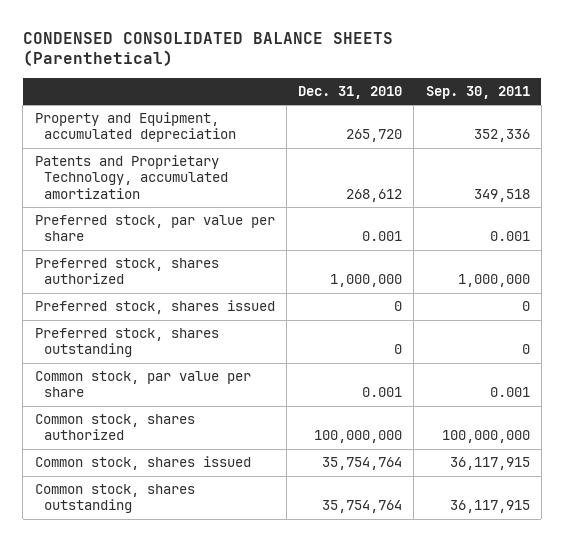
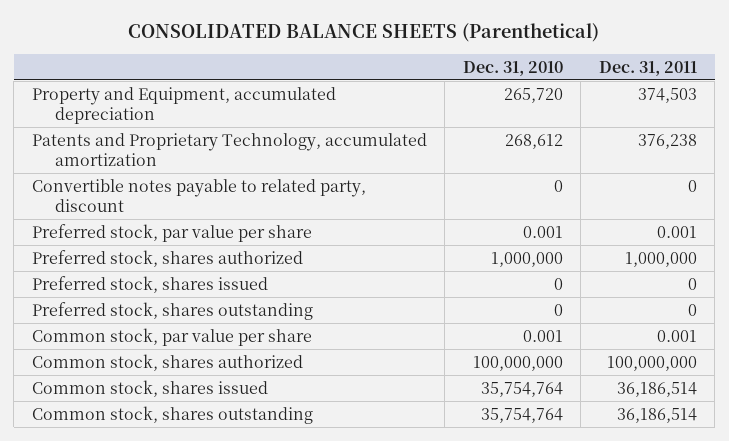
[22,31,393,67] CONDENSED CONSOLIDATED BALANCE SHEETS (Parenthetical) -> [128,23,600,43] CONSOLIDATED BALANCE SHEETS (Parenthetical)
[425,85,530,99] Sep. 30, 2011 -> none
none -> [598,60,697,76] Dec. 31, 2011
none -> [31,178,366,212] Convertible notes payable to related party, discount

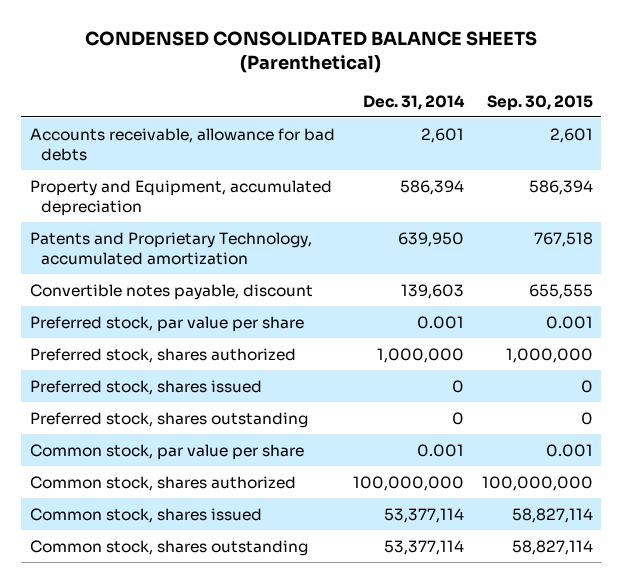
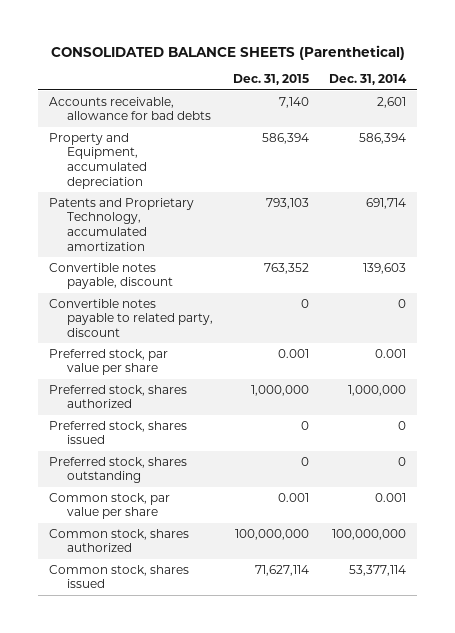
[85,31,538,74] CONDENSED CONSOLIDATED BALANCE SHEETS (Parenthetical) -> [50,44,405,60] CONSOLIDATED BALANCE SHEETS (Parenthetical)
[486,94,593,111] Sep. 30, 2015 -> none
none -> [233,74,310,86] Dec. 31, 2015
[397,231,464,247] 639,950 -> [366,197,407,209] 691,714
none -> [48,298,213,338] Convertible notes payable to related party, discount
[29,539,308,556] Common stock, shares outstanding -> none

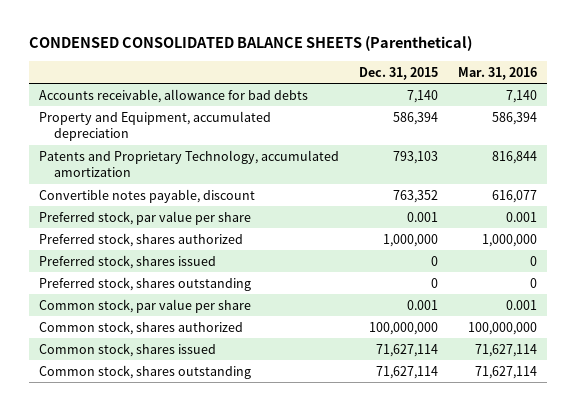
[50,44,405,60] CONSOLIDATED BALANCE SHEETS (Parenthetical) -> [28,36,472,52] CONDENSED CONSOLIDATED BALANCE SHEETS (Parenthetical)
[329,74,408,86] Dec. 31, 2014 -> none
none -> [458,66,538,80] Mar. 31, 2016
[48,298,213,338] Convertible notes payable to related party, discount -> none
none -> [38,364,251,379] Common stock, shares outstanding

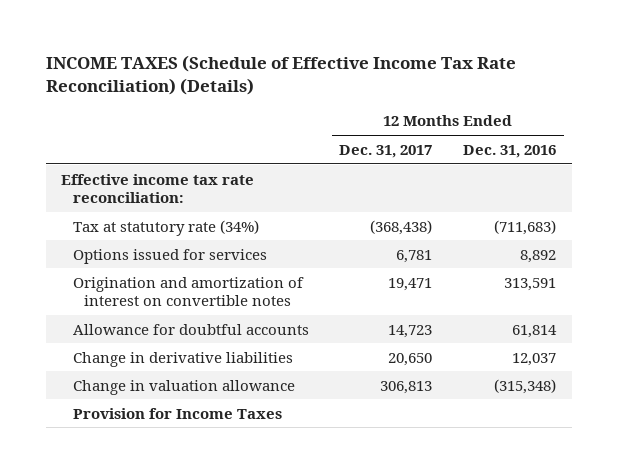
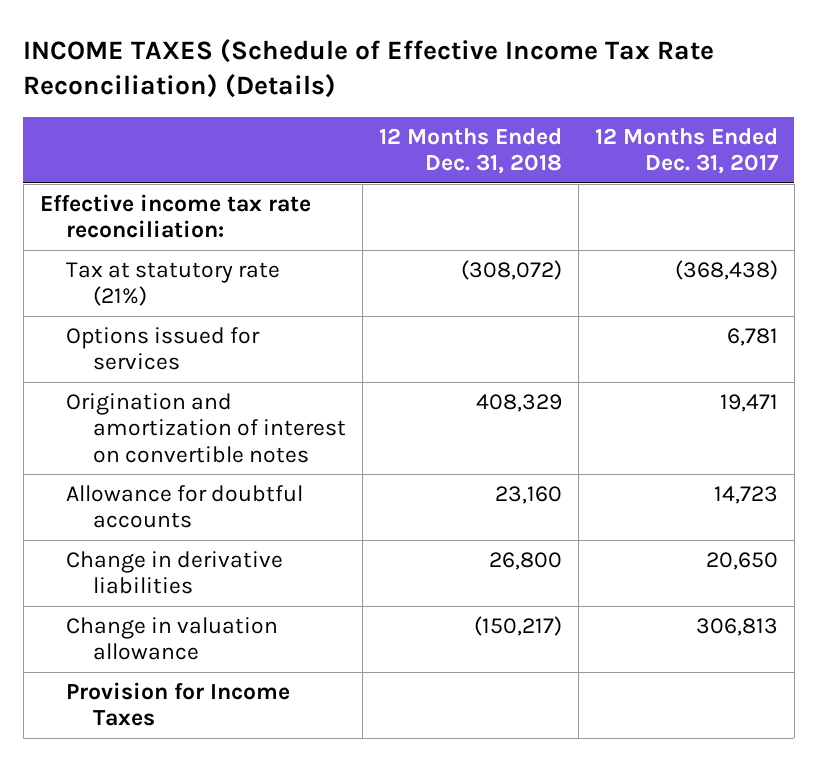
[463,144,557,158] Dec. 31, 2016 -> none
none -> [378,128,562,175] 12 Months Ended Dec. 31, 2018
[72,219,259,236] Tax at statutory rate (34%) -> [66,261,281,307] Tax at statutory rate (21%)

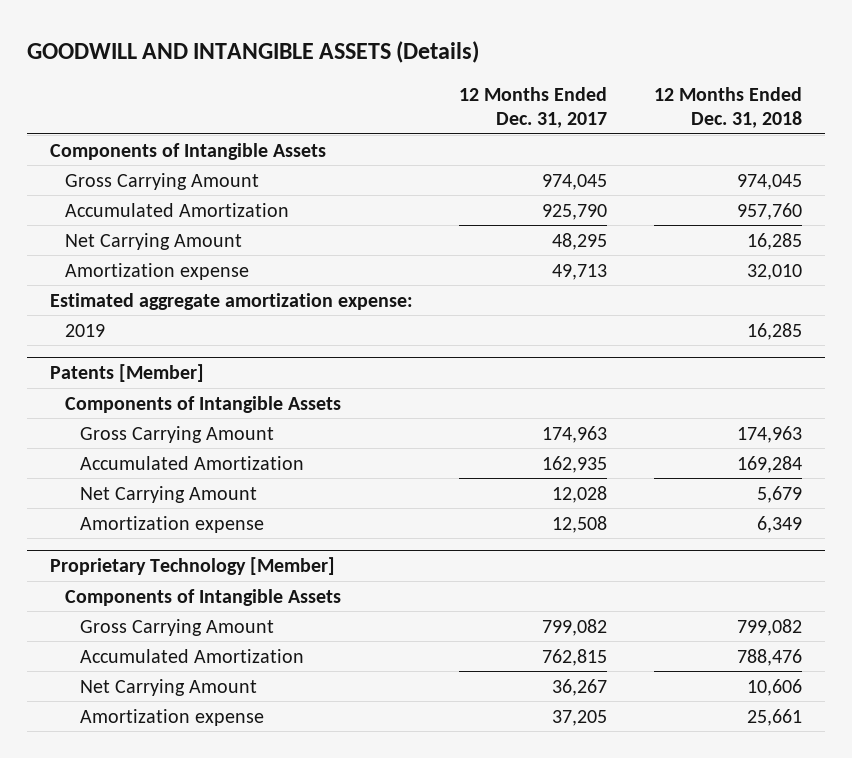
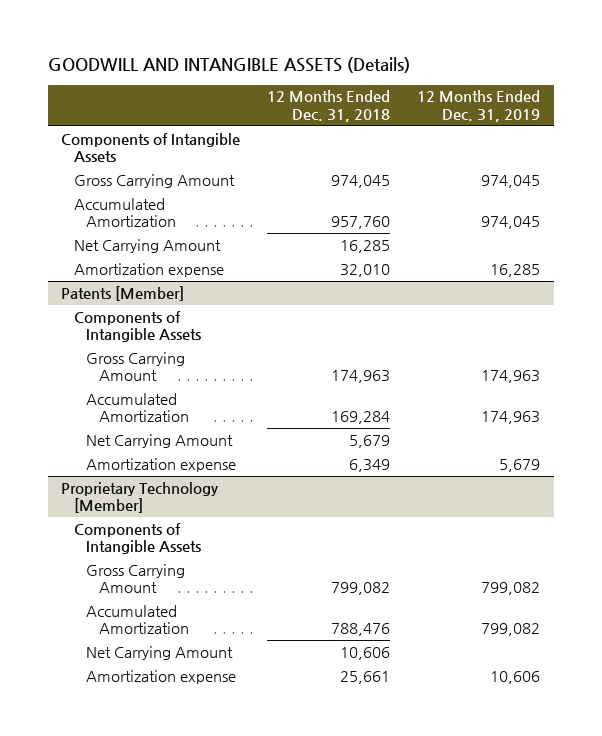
[459,86,608,129] 12 Months Ended Dec. 31, 2017 -> none
none -> [417,90,541,122] 12 Months Ended Dec. 31, 2019
[50,292,414,310] Estimated aggregate amortization expense: -> none
[64,323,105,337] 2019 -> none

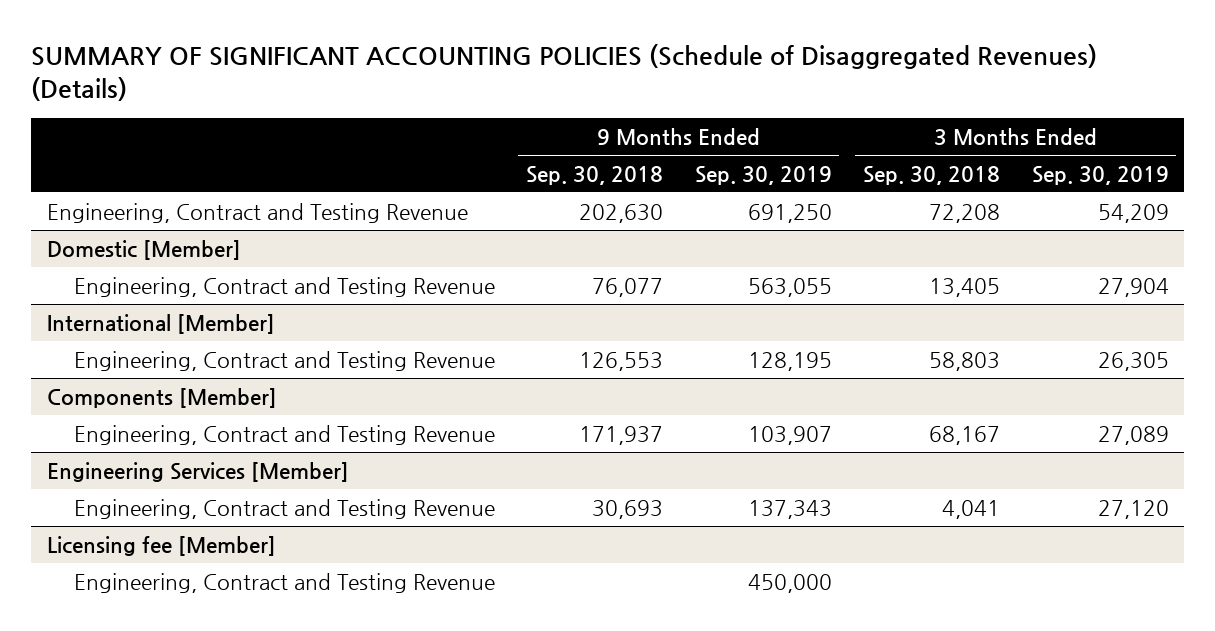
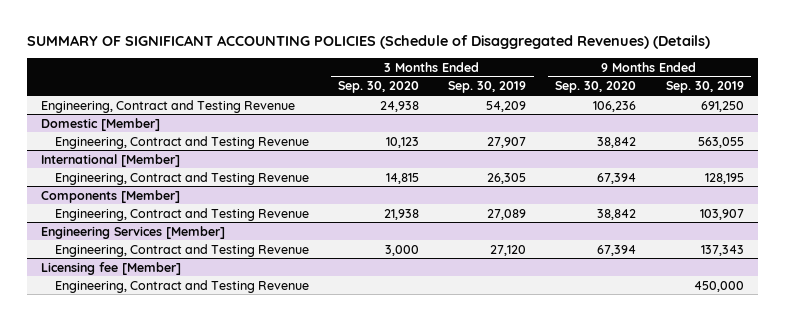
[526,165,664,185] Sep. 30, 2018 -> none
[863,165,1001,185] Sep. 30, 2018 -> none
none -> [338,81,420,94] Sep. 30, 2020
none -> [555,81,637,94] Sep. 30, 2020
[1097,277,1169,297] 27,904 -> [487,136,527,148] 27,907

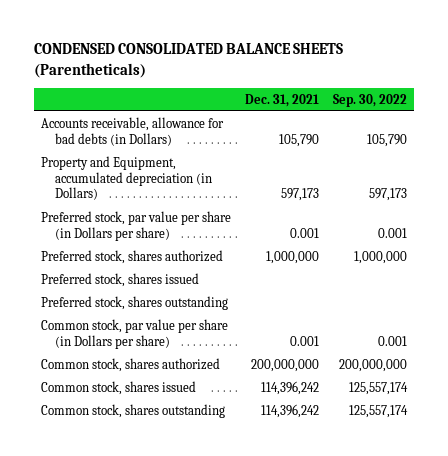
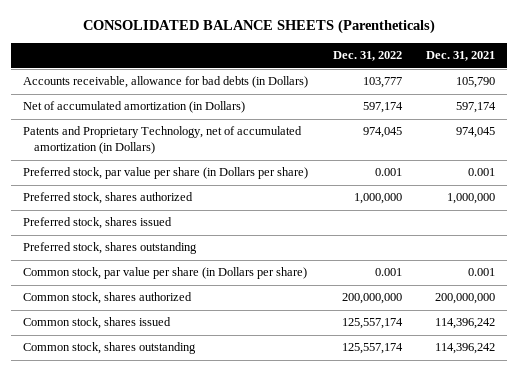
[33,43,343,78] CONDENSED CONSOLIDATED BALANCE SHEETS (Parentheticals) -> [83,19,436,35] CONSOLIDATED BALANCE SHEETS (Parentheticals)
[332,93,407,107] Sep. 30, 2022 -> none
none -> [332,51,402,62] Dec. 31, 2022
[40,155,213,201] Property and Equipment, accumulated depreciation (in Dollars) -> [23,101,246,114] Net of accumulated amortization (in Dollars)
[280,188,319,202] 597,173 -> [456,102,497,114] 597,174
none -> [23,126,303,155] Patents and Proprietary Technology, net of accumulated amortization (in Dollars)

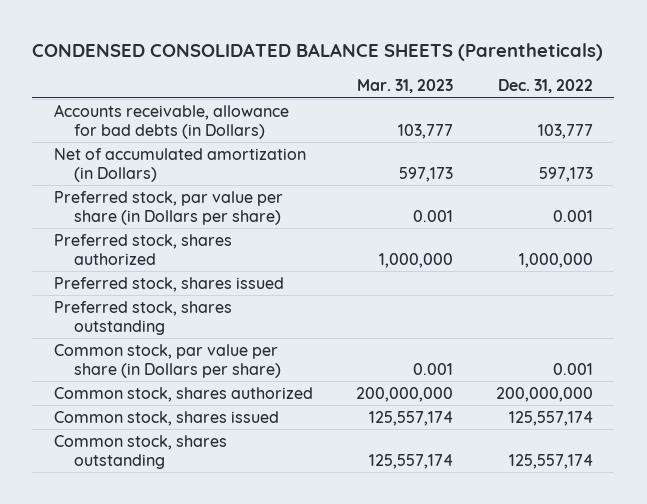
[83,19,436,35] CONSOLIDATED BALANCE SHEETS (Parentheticals) -> [32,43,604,62] CONDENSED CONSOLIDATED BALANCE SHEETS (Parentheticals)
[426,51,496,62] Dec. 31, 2021 -> none
none -> [356,79,453,94] Mar. 31, 2023
[23,126,303,155] Patents and Proprietary Technology, net of accumulated amortization (in Dollars) -> none
[362,102,403,114] 597,174 -> [538,166,593,182] 597,173

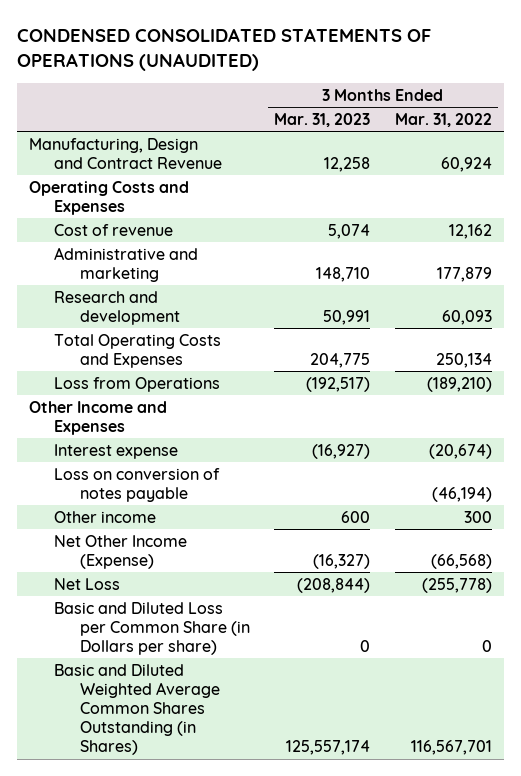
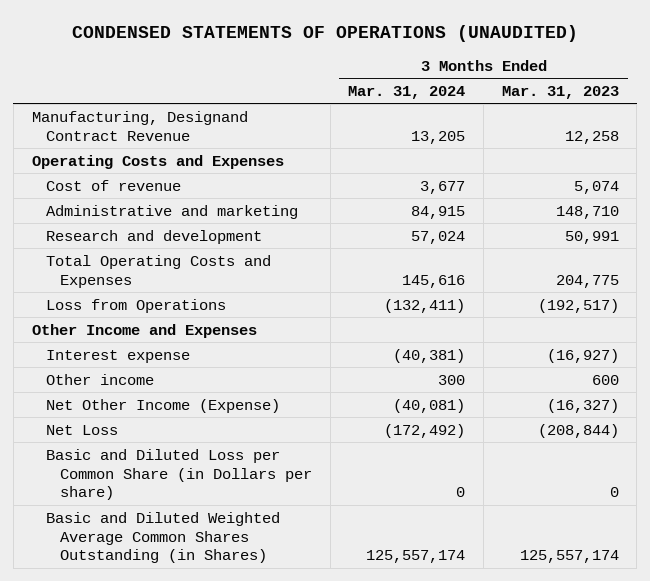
[16,27,431,71] CONDENSED CONSOLIDATED STATEMENTS OF OPERATIONS (UNAUDITED) -> [72,24,579,42] CONDENSED STATEMENTS OF OPERATIONS (UNAUDITED)
[394,112,492,127] Mar. 31, 2022 -> none
none -> [348,85,466,99] Mar. 31, 2024
[28,137,223,169] Manufacturing, Design and Contract Revenue -> [31,110,248,141] Manufacturing, Designand Contract Revenue
[54,467,221,502] Loss on conversion of notes payable -> none

